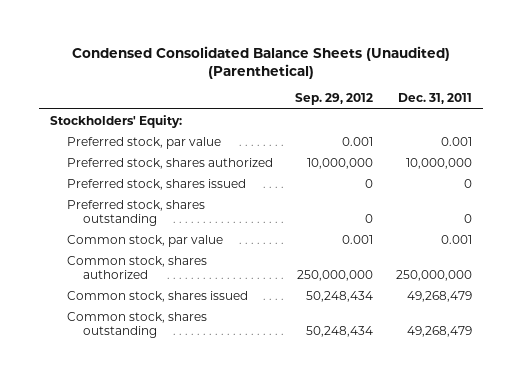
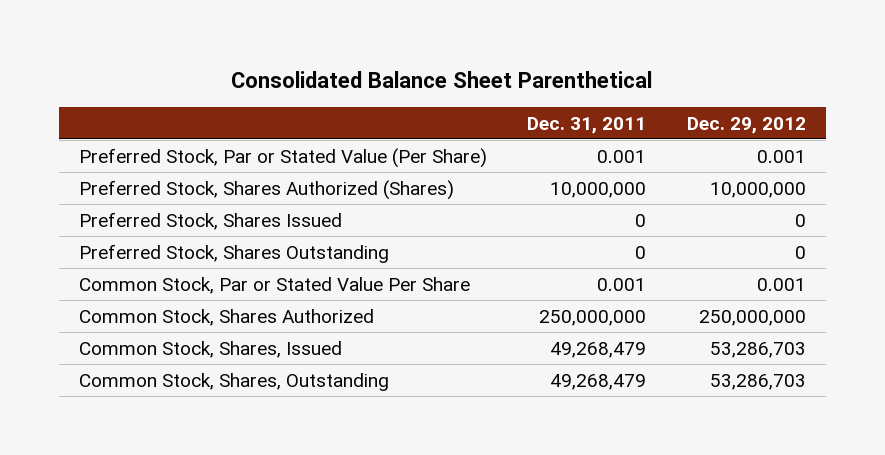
[72,45,451,79] Condensed Consolidated Balance Sheets (Unaudited) (Parenthetical) -> [231,71,653,89] Consolidated Balance Sheet Parenthetical
[295,93,374,106] Sep. 29, 2012 -> none
none -> [686,116,806,134] Dec. 29, 2012
[50,114,183,128] Stockholders' Equity: -> none
[66,136,221,149] Preferred stock, par value -> [78,147,487,168] Preferred Stock, Par or Stated Value (Per Share)
[66,157,273,169] Preferred stock, shares authorized -> [78,179,454,200] Preferred Stock, Shares Authorized (Shares)
[66,178,246,190] Preferred stock, shares issued -> [78,211,342,230] Preferred Stock, Shares Issued
[66,199,205,226] Preferred stock, shares outstanding -> [78,243,389,263] Preferred Stock, Shares Outstanding
[66,234,223,247] Common stock, par value -> [78,276,470,294] Common Stock, Par or Stated Value Per Share
[66,255,207,279] Common stock, shares authorized -> [78,308,374,326] Common Stock, Shares Authorized
[66,290,248,302] Common stock, shares issued -> [78,340,342,358] Common Stock, Shares, Issued
[66,311,207,338] Common stock, shares outstanding -> [78,372,389,391] Common Stock, Shares, Outstanding

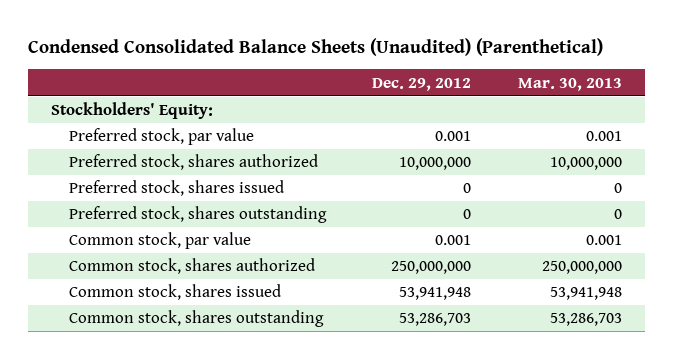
[231,71,653,89] Consolidated Balance Sheet Parenthetical -> [27,38,603,57] Condensed Consolidated Balance Sheets (Unaudited) (Parenthetical)
[527,116,647,134] Dec. 31, 2011 -> none
none -> [517,77,622,91] Mar. 30, 2013
none -> [51,102,214,120] Stockholders' Equity:
[78,147,487,168] Preferred Stock, Par or Stated Value (Per Share) -> [68,128,254,146] Preferred stock, par value
[78,179,454,200] Preferred Stock, Shares Authorized (Shares) -> [68,154,318,171] Preferred stock, shares authorized
[78,211,342,230] Preferred Stock, Shares Issued -> [68,180,284,197] Preferred stock, shares issued
[78,243,389,263] Preferred Stock, Shares Outstanding -> [68,206,327,224] Preferred stock, shares outstanding
[78,276,470,294] Common Stock, Par or Stated Value Per Share -> [68,232,251,250] Common stock, par value
[78,308,374,326] Common Stock, Shares Authorized -> [68,258,315,275] Common stock, shares authorized
[78,340,342,358] Common Stock, Shares, Issued -> [68,284,281,301] Common stock, shares issued
[709,341,806,358] 53,286,703 -> [399,287,472,301] 53,941,948
[78,372,389,391] Common Stock, Shares, Outstanding -> [68,310,324,328] Common stock, shares outstanding

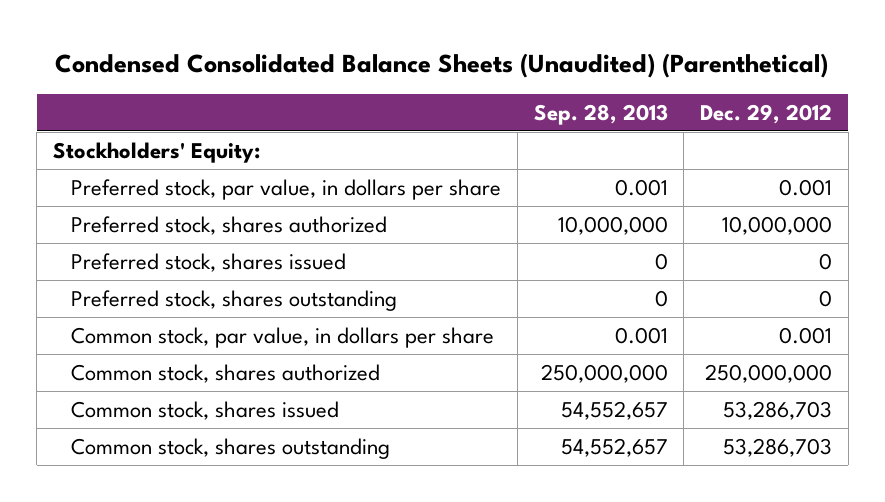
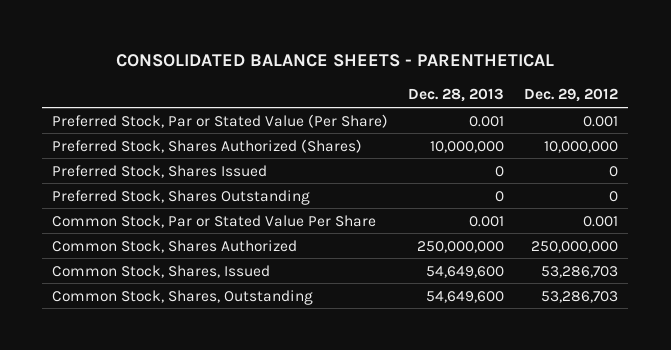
[55,52,829,78] Condensed Consolidated Balance Sheets (Unaudited) (Parenthetical) -> [116,54,555,68] CONSOLIDATED BALANCE SHEETS - PARENTHETICAL
[533,104,668,126] Sep. 28, 2013 -> none
none -> [408,88,505,103] Dec. 28, 2013
[52,141,260,163] Stockholders' Equity: -> none
[71,178,502,200] Preferred stock, par value, in dollars per share -> [52,113,389,128] Preferred Stock, Par or Stated Value (Per Share)
[71,215,388,235] Preferred stock, shares authorized -> [52,138,363,153] Preferred Stock, Shares Authorized (Shares)
[71,252,347,272] Preferred stock, shares issued -> [52,164,268,178] Preferred Stock, Shares Issued
[71,289,398,311] Preferred stock, shares outstanding -> [52,189,311,205] Preferred Stock, Shares Outstanding
[71,326,495,348] Common stock, par value, in dollars per share -> [52,214,377,228] Common Stock, Par or Stated Value Per Share
[71,363,381,383] Common stock, shares authorized -> [52,239,298,253] Common Stock, Shares Authorized
[71,400,340,420] Common stock, shares issued -> [52,264,271,278] Common Stock, Shares, Issued
[71,437,391,459] Common stock, shares outstanding -> [52,289,314,305] Common Stock, Shares, Outstanding

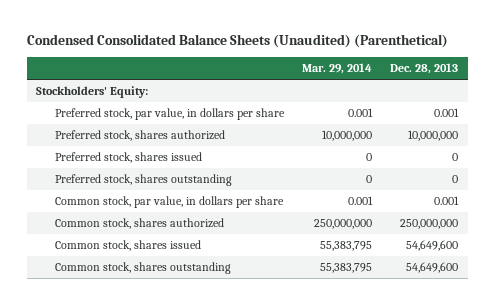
[116,54,555,68] CONSOLIDATED BALANCE SHEETS - PARENTHETICAL -> [26,34,448,49] Condensed Consolidated Balance Sheets (Unaudited) (Parenthetical)
[524,88,619,103] Dec. 29, 2012 -> none
none -> [301,63,372,75] Mar. 29, 2014
none -> [35,86,148,99] Stockholders' Equity:
[52,113,389,128] Preferred Stock, Par or Stated Value (Per Share) -> [54,108,285,121] Preferred stock, par value, in dollars per share
[52,138,363,153] Preferred Stock, Shares Authorized (Shares) -> [54,130,225,142] Preferred stock, shares authorized
[52,164,268,178] Preferred Stock, Shares Issued -> [54,152,202,164] Preferred stock, shares issued
[52,189,311,205] Preferred Stock, Shares Outstanding -> [54,174,232,187] Preferred stock, shares outstanding
[52,214,377,228] Common Stock, Par or Stated Value Per Share -> [54,196,284,209] Common stock, par value, in dollars per share
[52,239,298,253] Common Stock, Shares Authorized -> [54,218,224,230] Common stock, shares authorized
[52,264,271,278] Common Stock, Shares, Issued -> [54,240,201,252] Common stock, shares issued
[52,289,314,305] Common Stock, Shares, Outstanding -> [54,262,231,275] Common stock, shares outstanding

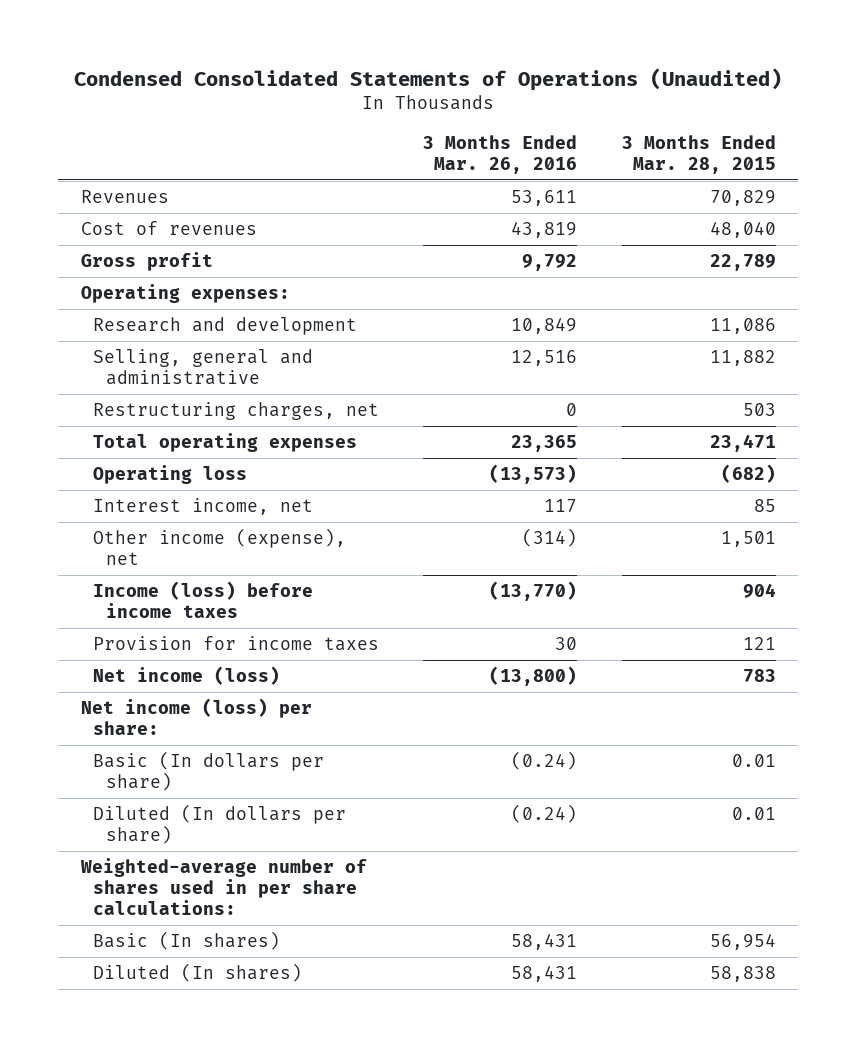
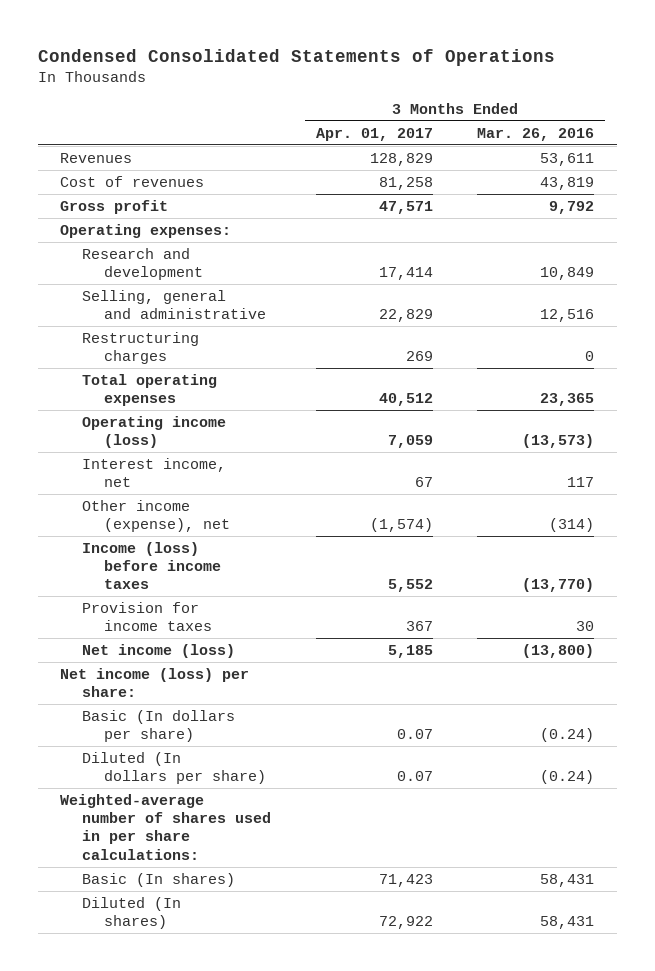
[74,67,783,91] Condensed Consolidated Statements of Operations (Unaudited) -> [38,48,556,66] Condensed Consolidated Statements of Operations
[621,134,776,174] 3 Months Ended Mar. 28, 2015 -> none
none -> [315,127,433,141] Apr. 01, 2017
[93,402,380,421] Restructuring charges, net -> [82,331,200,365] Restructuring charges
[93,465,248,485] Operating loss -> [82,415,227,449] Operating income (loss)

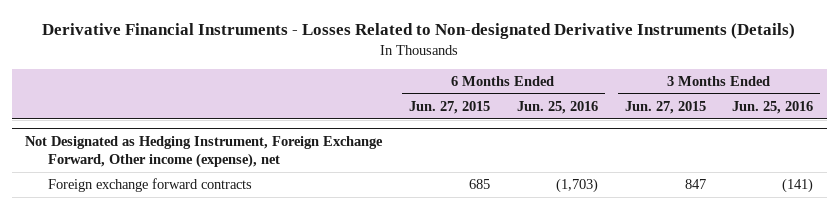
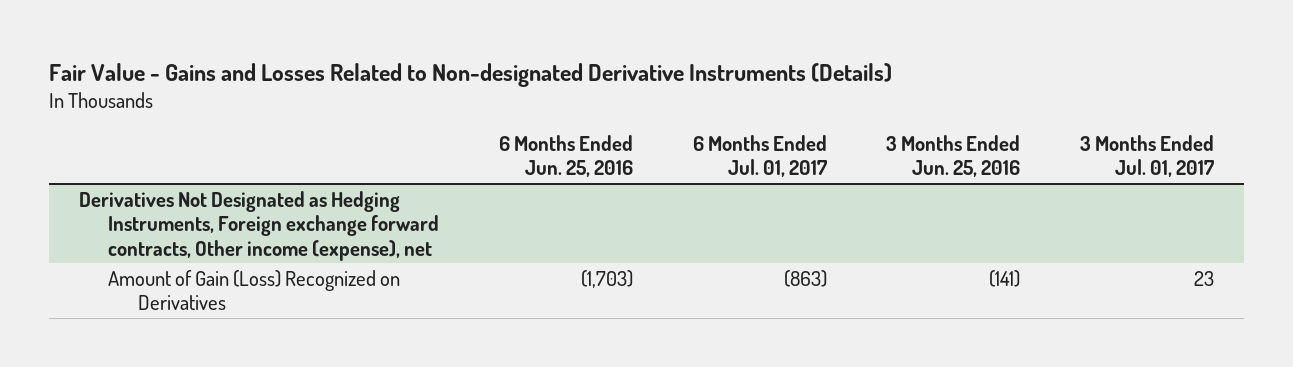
[42,22,796,39] Derivative Financial Instruments - Losses Related to Non-designated Derivative Instruments (Details) -> [49,62,893,87] Fair Value - Gains and Losses Related to Non-designated Derivative Instruments (Details)
[409,101,491,115] Jun. 27, 2015 -> none
[624,101,706,115] Jun. 27, 2015 -> none
none -> [692,134,827,178] 6 Months Ended Jul. 01, 2017
none -> [1080,134,1215,178] 3 Months Ended Jul. 01, 2017
[25,136,384,168] Not Designated as Hedging Instrument, Foreign Exchange Forward, Other income (expense), net -> [78,190,440,261] Derivatives Not Designated as Hedging Instruments, Foreign exchange forward contracts, Other income (expense), net
[47,178,252,193] Foreign exchange forward contracts -> [108,269,401,311] Amount of Gain (Loss) Recognized on Derivatives

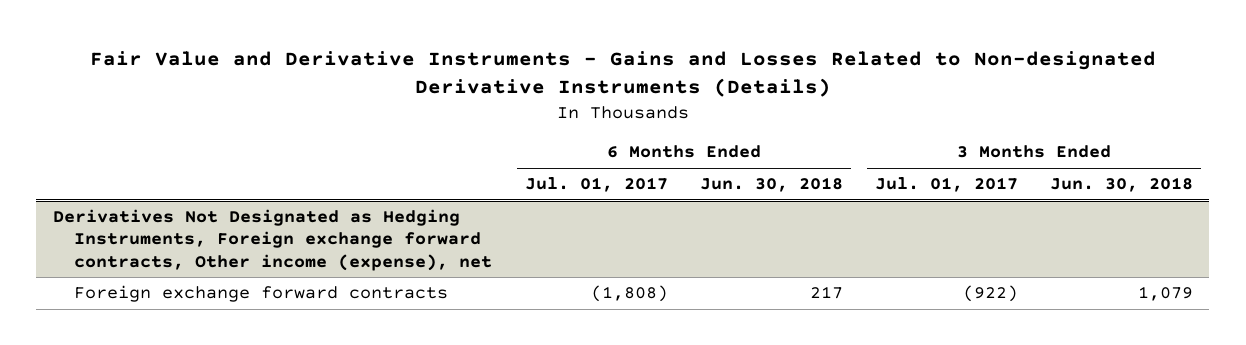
[49,62,893,87] Fair Value - Gains and Losses Related to Non-designated Derivative Instruments (Details) -> [89,50,1156,98] Fair Value and Derivative Instruments - Gains and Losses Related to Non-designated Derivative Instruments (Details)
[499,134,634,178] 6 Months Ended Jun. 25, 2016 -> none
[886,134,1021,178] 3 Months Ended Jun. 25, 2016 -> none
none -> [699,177,843,193] Jun. 30, 2018
none -> [1050,177,1194,193] Jun. 30, 2018
[108,269,401,311] Amount of Gain (Loss) Recognized on Derivatives -> none
none -> [74,285,449,303] Foreign exchange forward contracts

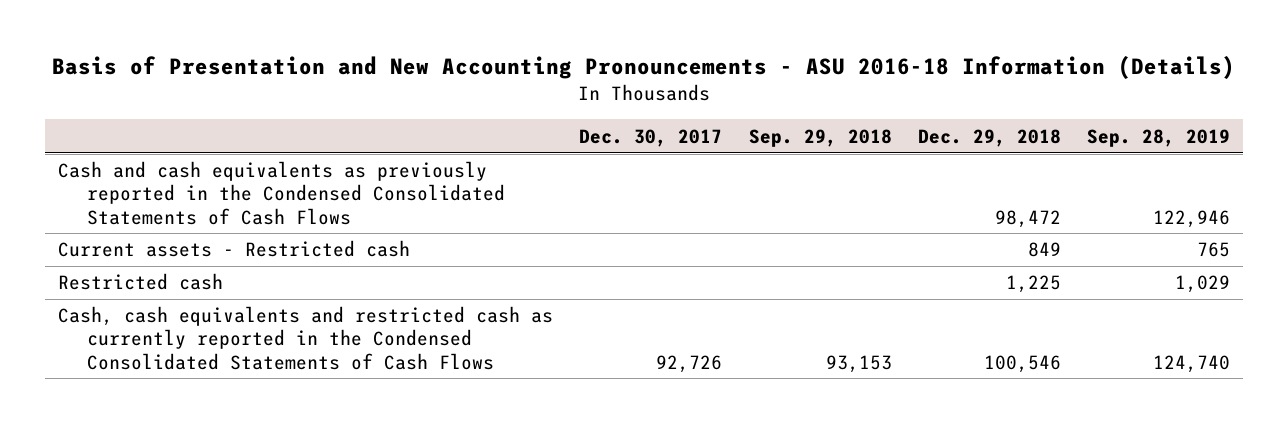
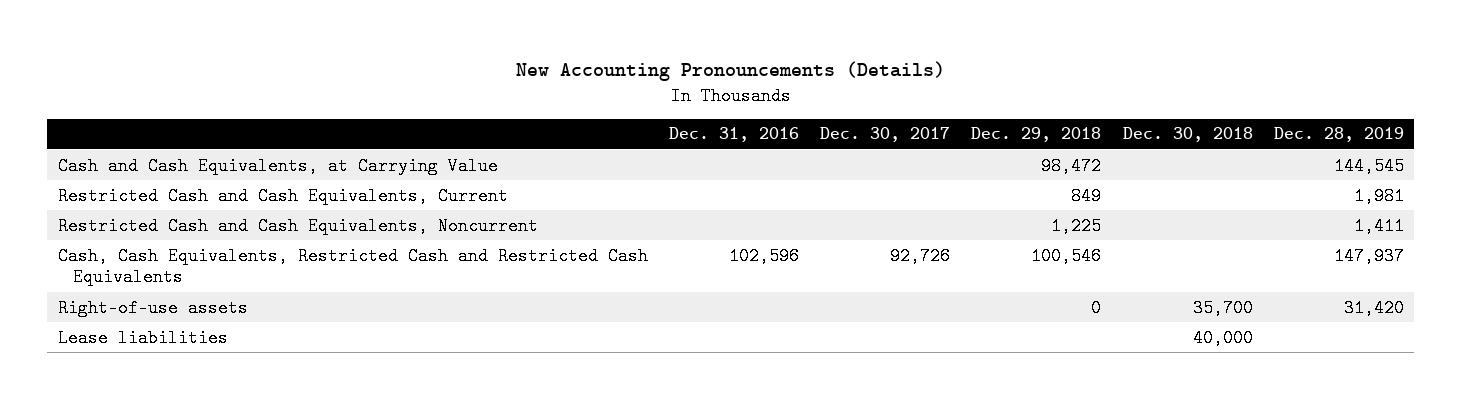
[52,56,1236,80] Basis of Presentation and New Accounting Pronouncements - ASU 2016-18 Information (Details) -> [515,60,945,81] New Accounting Pronouncements (Details)
[748,128,892,147] Sep. 29, 2018 -> none
[1087,128,1231,147] Sep. 28, 2019 -> none
none -> [669,127,800,143] Dec. 31, 2016
none -> [1122,127,1253,143] Dec. 30, 2018
none -> [1273,127,1404,143] Dec. 28, 2019
[57,161,505,225] Cash and cash equivalents as previously reported in the Condensed Consolidated Statements of Cash Flows -> [57,156,498,175] Cash and Cash Equivalents, at Carrying Value
[57,240,410,258] Current assets - Restricted cash -> [57,186,508,205] Restricted Cash and Cash Equivalents, Current
[57,273,223,291] Restricted cash -> [57,216,538,235] Restricted Cash and Cash Equivalents, Noncurrent
[57,306,553,370] Cash, cash equivalents and restricted cash as currently reported in the Condensed Consolidated Statements of Cash Flows -> [57,246,648,287] Cash, Cash Equivalents, Restricted Cash and Restricted Cash Equivalents
none -> [57,298,248,317] Right-of-use assets
none -> [57,328,228,347] Lease liabilities

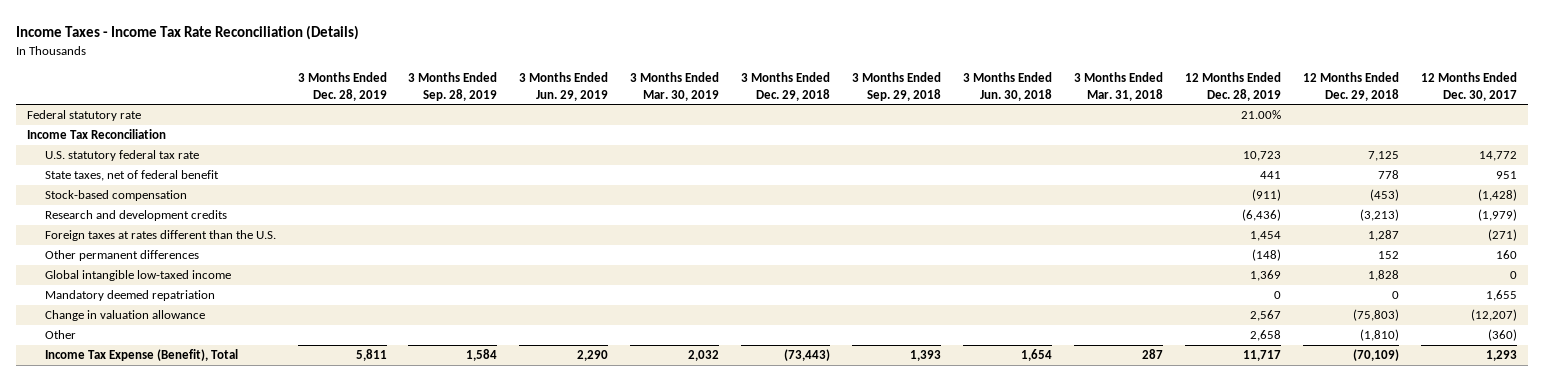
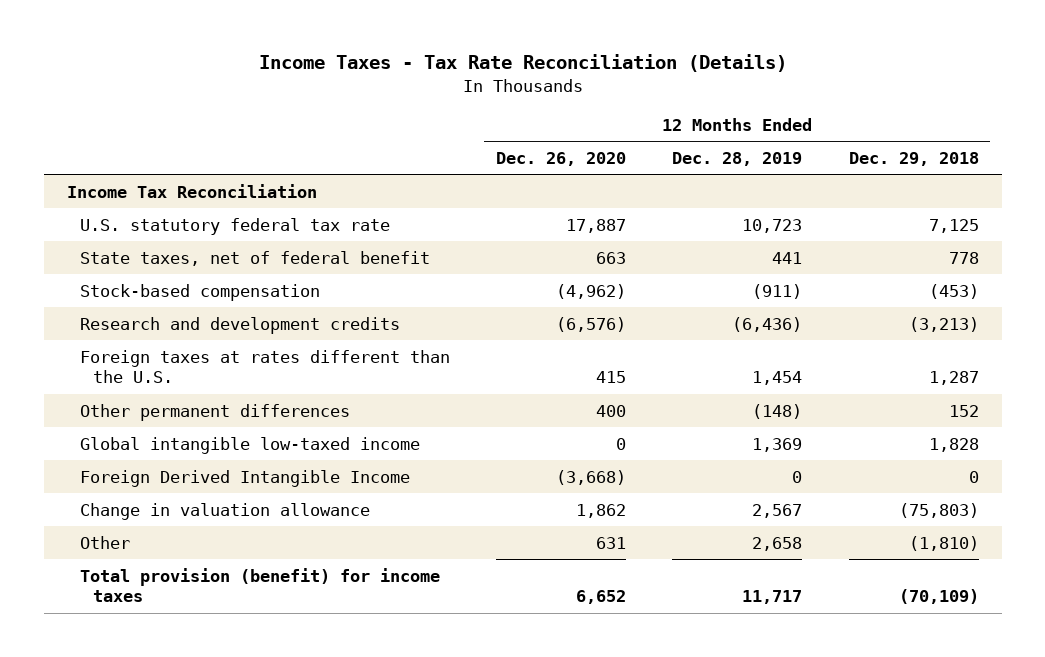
[16,24,360,40] Income Taxes - Income Tax Rate Reconciliation (Details) -> [258,54,787,73] Income Taxes - Tax Rate Reconciliation (Details)
[297,72,387,101] 3 Months Ended Dec. 28, 2019 -> none
[408,72,498,101] 3 Months Ended Sep. 28, 2019 -> none
[519,72,609,101] 3 Months Ended Jun. 29, 2019 -> none
[630,72,720,101] 3 Months Ended Mar. 30, 2019 -> none
[741,72,831,101] 3 Months Ended Dec. 29, 2018 -> none
[852,72,942,101] 3 Months Ended Sep. 29, 2018 -> none
[963,72,1053,101] 3 Months Ended Jun. 30, 2018 -> none
[1073,72,1163,101] 3 Months Ended Mar. 31, 2018 -> none
[1420,72,1517,101] 12 Months Ended Dec. 30, 2017 -> none
none -> [496,151,627,166] Dec. 26, 2020
[27,110,142,122] Federal statutory rate -> none
[44,290,215,302] Mandatory deemed repatriation -> none
none -> [79,469,410,487] Foreign Derived Intangible Income
[44,349,238,362] Income Tax Expense (Benefit), Total -> [79,567,440,603] Total provision (benefit) for income taxes

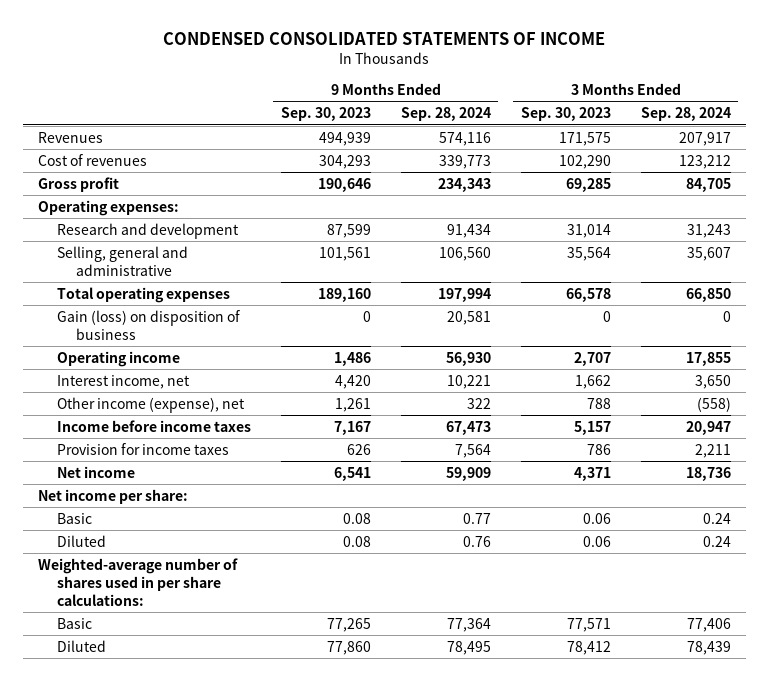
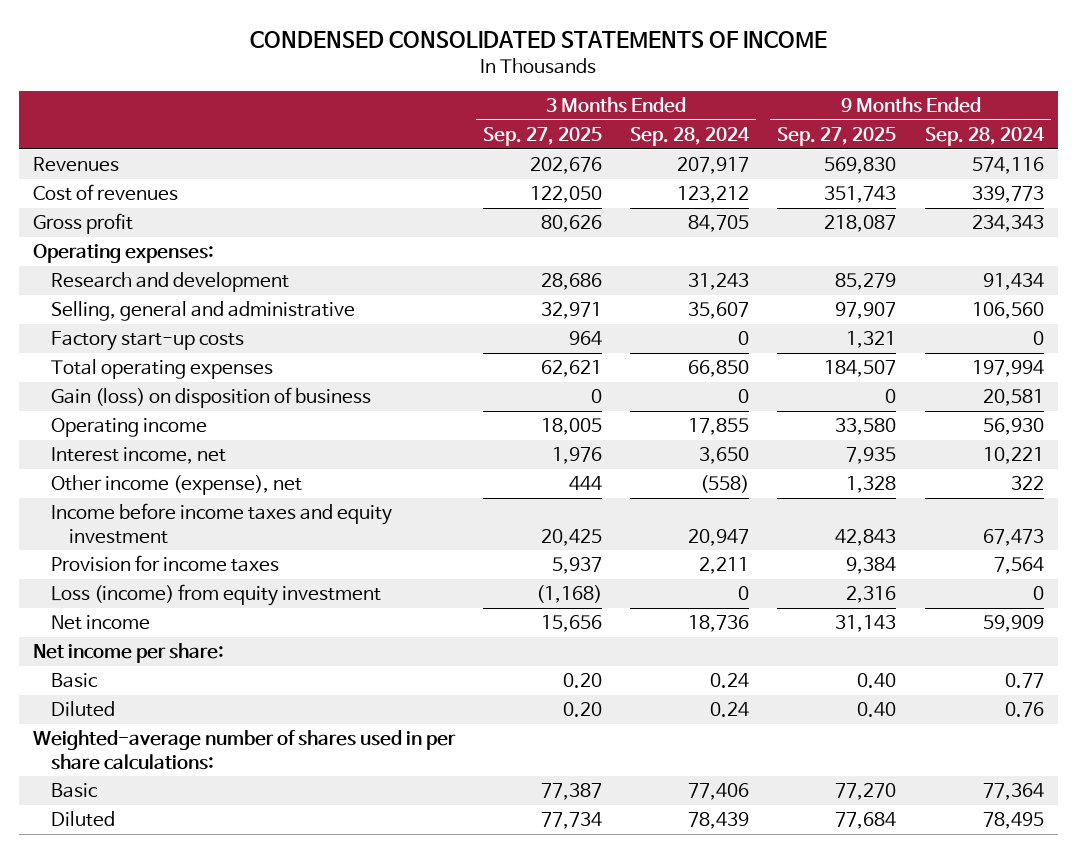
[280,107,371,122] Sep. 30, 2023 -> none
[520,107,611,122] Sep. 30, 2023 -> none
none -> [482,126,602,146] Sep. 27, 2025
none -> [777,126,897,146] Sep. 27, 2025
none -> [51,331,245,352] Factory start-up costs
[56,419,251,432] Income before income taxes -> [51,503,393,544] Income before income taxes and equity investment
none -> [51,584,382,607] Loss (income) from equity investment

